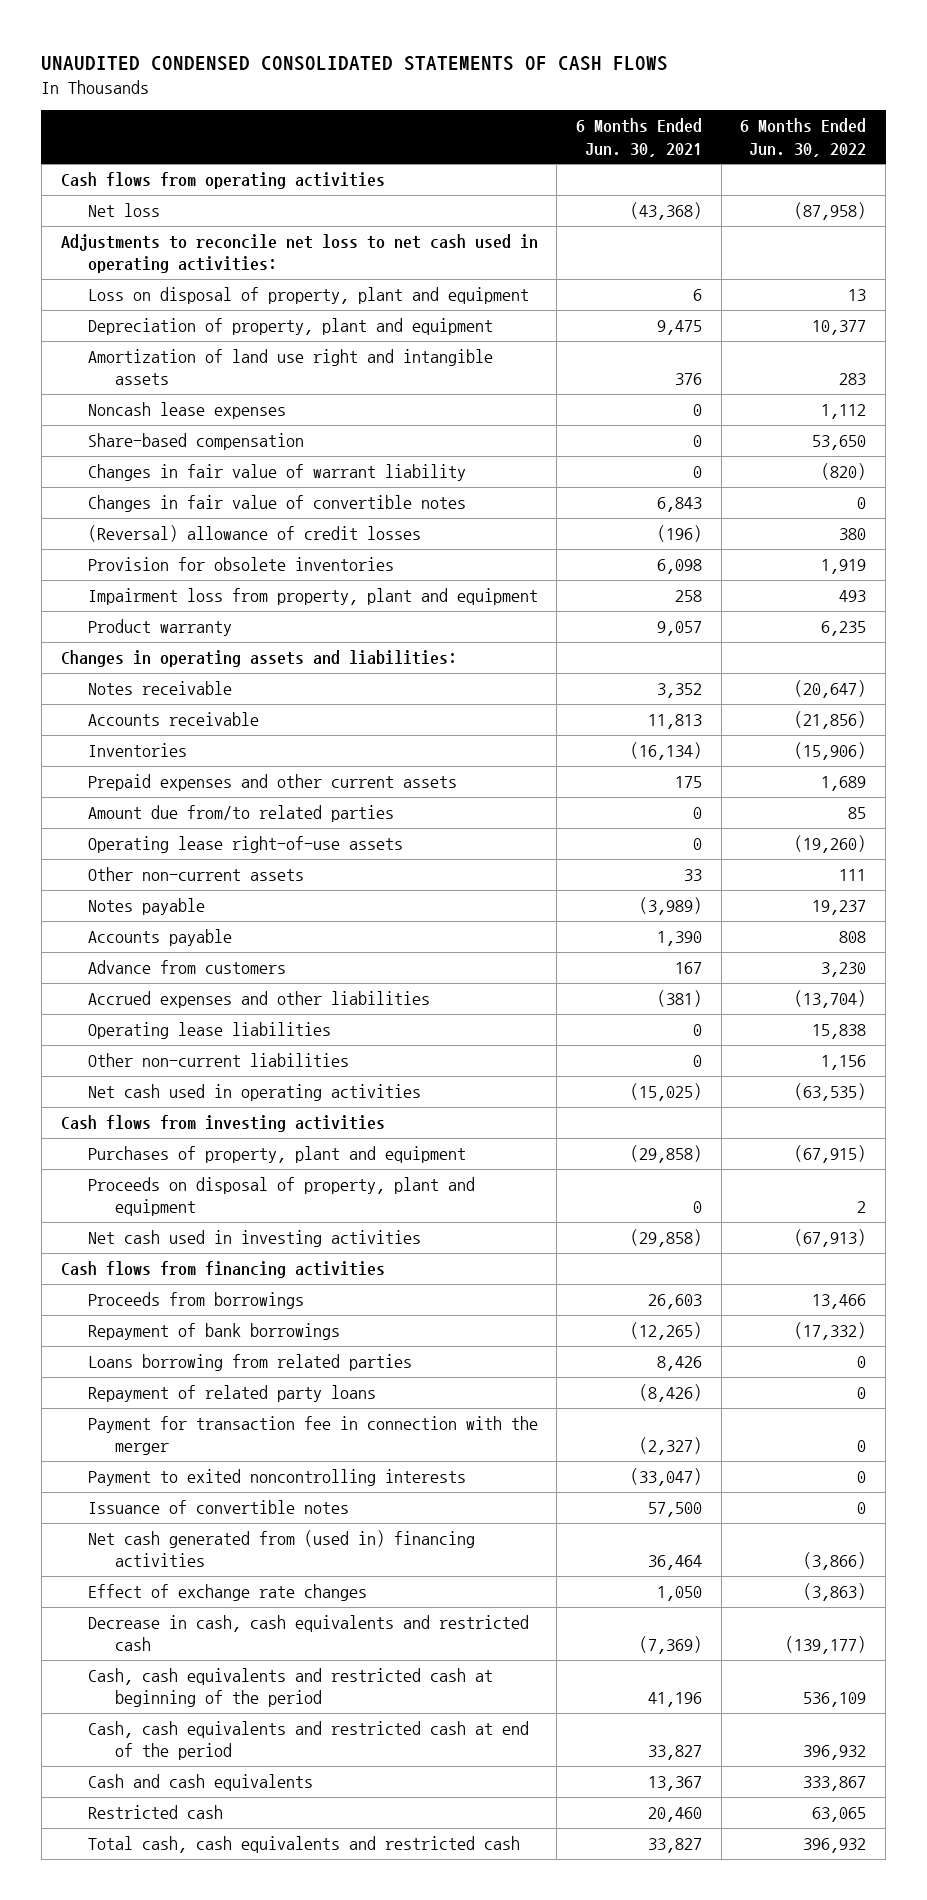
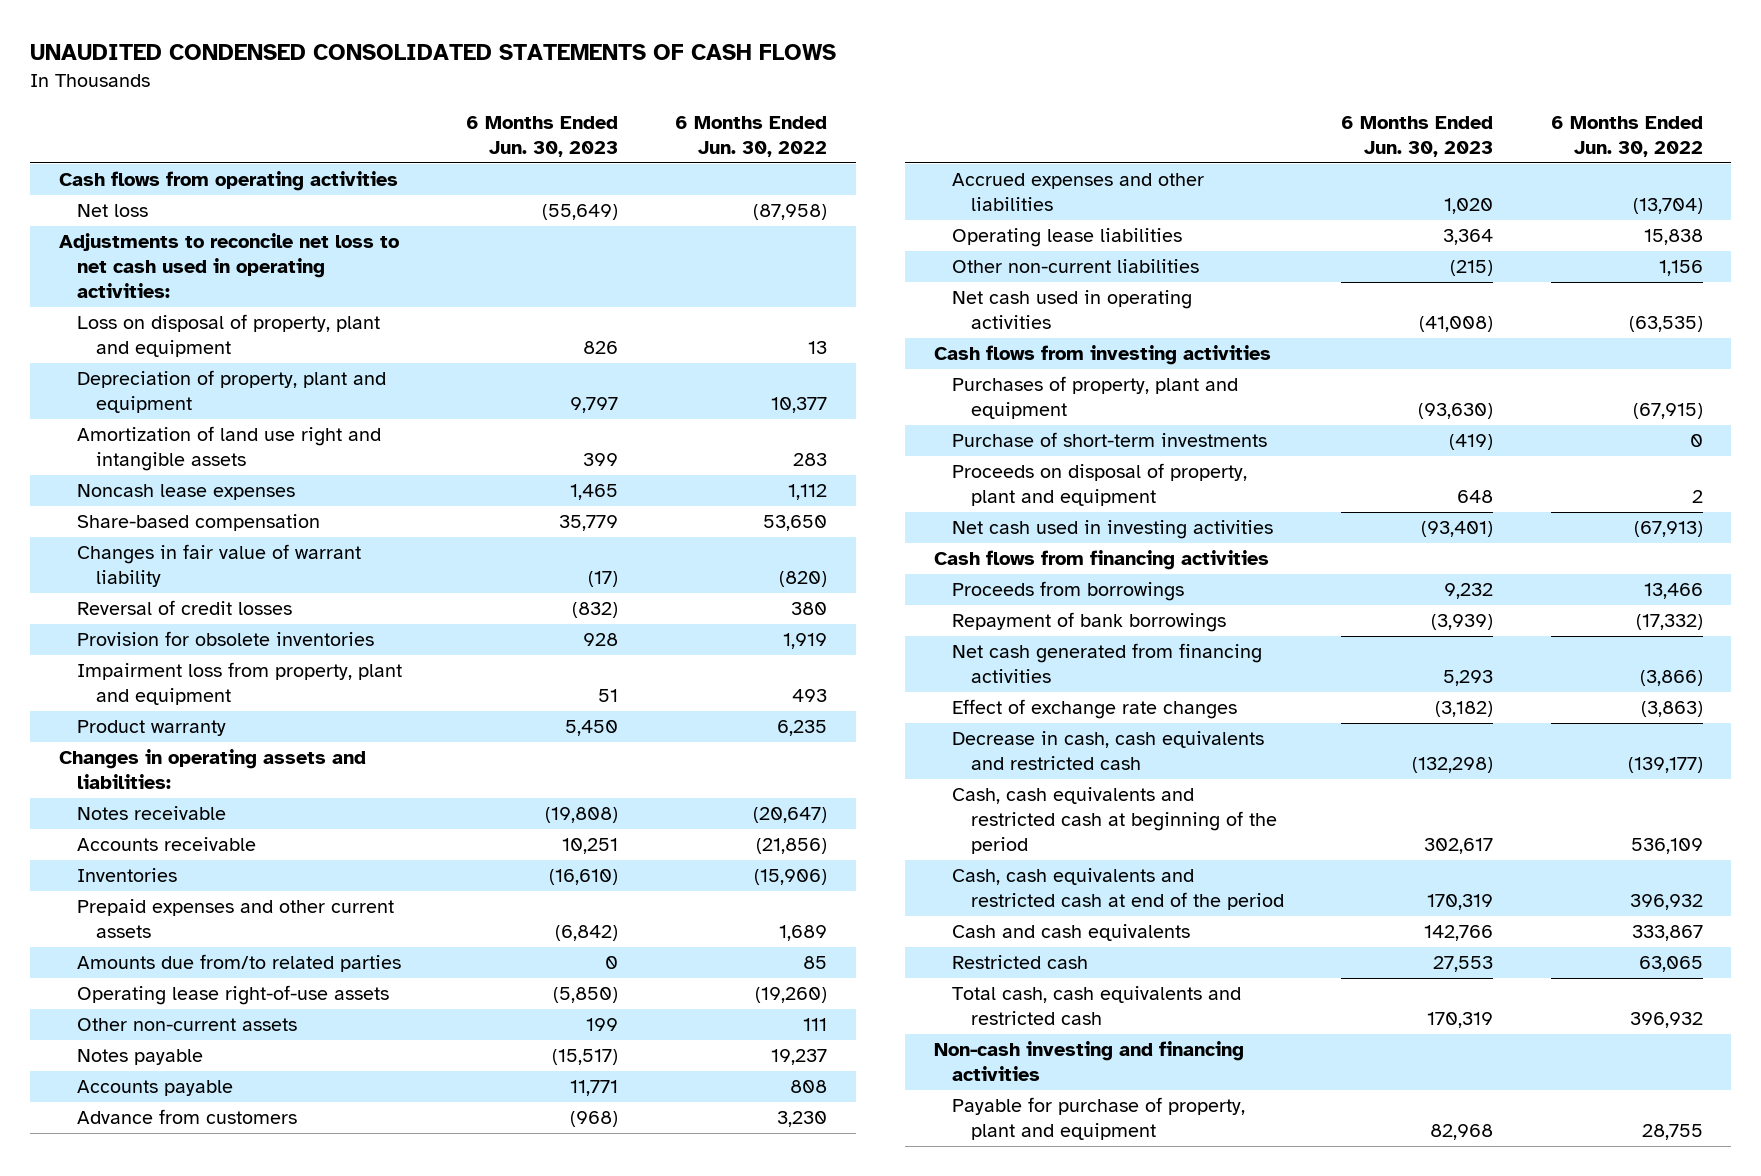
[576,118,703,157] 6 Months Ended Jun. 30, 2021 -> none
none -> [466,115,619,157] 6 Months Ended Jun. 30, 2023
[87,495,466,513] Changes in fair value of convertible notes -> none
[87,525,421,543] (Reversal) allowance of credit losses -> [77,600,293,616] Reversal of credit losses
[87,805,394,823] Amount due from/to related parties -> [77,954,402,973] Amounts due from/to related parties
none -> [952,432,1268,448] Purchase of short-term investments
[87,1354,412,1372] Loans borrowing from related parties -> none
[87,1385,376,1403] Repayment of related party loans -> none
[87,1416,538,1456] Payment for transaction fee in connection with the merger -> none
[87,1469,466,1487] Payment to exited noncontrolling interests -> none
[87,1500,349,1515] Issuance of convertible notes -> none
[87,1530,475,1568] Net cash generated from (used in) financing activities -> [952,643,1263,684] Net cash generated from financing activities
none -> [933,1041,1244,1082] Non-cash investing and financing activities
none -> [952,1097,1246,1141] Payable for purchase of property, plant and equipment

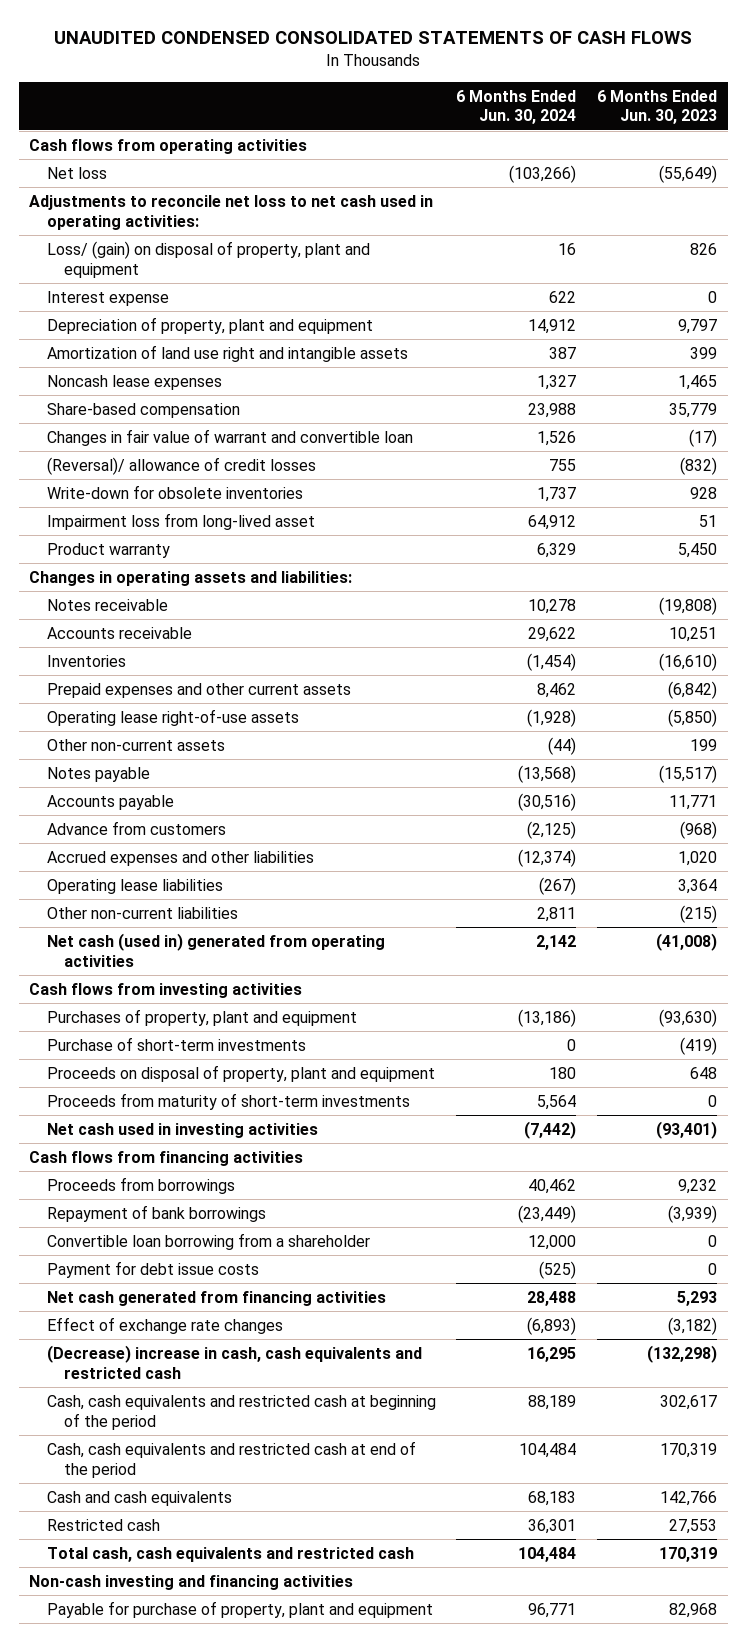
[675,115,828,157] 6 Months Ended Jun. 30, 2022 -> none
none -> [456,89,577,125] 6 Months Ended Jun. 30, 2024
[77,314,381,358] Loss on disposal of property, plant and equipment -> [46,240,370,278] Loss/ (gain) on disposal of property, plant and equipment
none -> [46,290,169,306] Interest expense
[77,662,403,706] Impairment loss from property, plant and equipment -> none
[77,544,362,588] Changes in fair value of warrant liability -> [46,428,413,446] Changes in fair value of warrant and convertible loan
[77,600,293,616] Reversal of credit losses -> [46,456,316,475] (Reversal)/ allowance of credit losses
[77,631,375,647] Provision for obsolete inventories -> [46,484,303,499] Write-down for obsolete inventories
none -> [46,512,315,530] Impairment loss from long-lived asset
[77,954,402,973] Amounts due from/to related parties -> none
[952,290,1193,330] Net cash used in operating activities -> [46,932,385,967] Net cash (used in) generated from operating activities
none -> [46,1092,410,1110] Proceeds from maturity of short-term investments
none -> [46,1232,370,1250] Convertible loan borrowing from a shareholder
none -> [46,1260,259,1278] Payment for debt issue costs
[952,731,1265,771] Decrease in cash, cash equivalents and restricted cash -> [46,1344,422,1379] (Decrease) increase in cash, cash equivalents and restricted cash

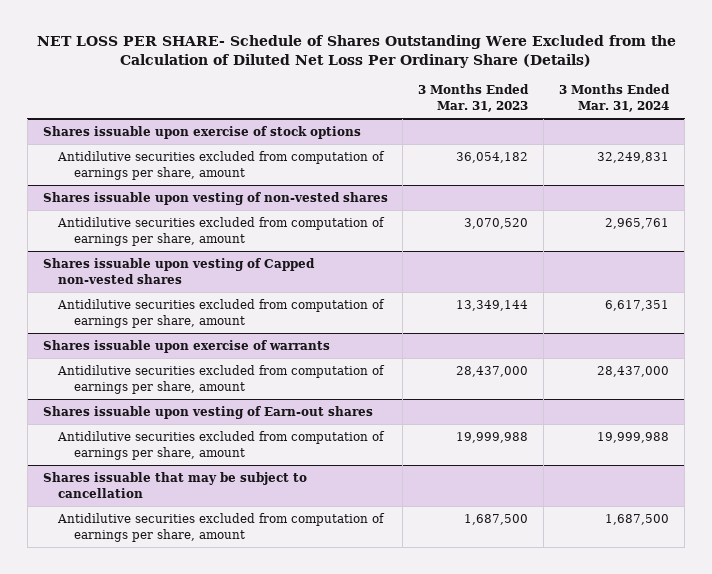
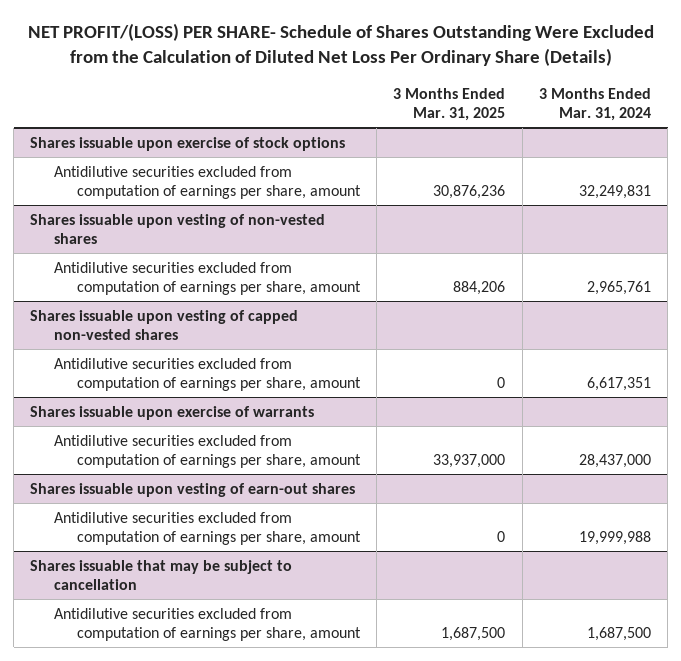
[36,35,676,69] NET LOSS PER SHARE- Schedule of Shares Outstanding Were Excluded from the Calculation of Diluted Net Loss Per Ordinary Share (Details) -> [27,23,654,67] NET PROFIT/(LOSS) PER SHARE- Schedule of Shares Outstanding Were Excluded from the Calculation of Diluted Net Loss Per Ordinary Share (Details)
[418,84,530,113] 3 Months Ended Mar. 31, 2023 -> none
none -> [393,87,506,121] 3 Months Ended Mar. 31, 2025
[42,258,315,284] Shares issuable upon vesting of Capped non-vested shares -> [30,309,299,340] Shares issuable upon vesting of capped non-vested shares
[42,406,373,420] Shares issuable upon vesting of Earn-out shares -> [30,482,356,497] Shares issuable upon vesting of earn-out shares

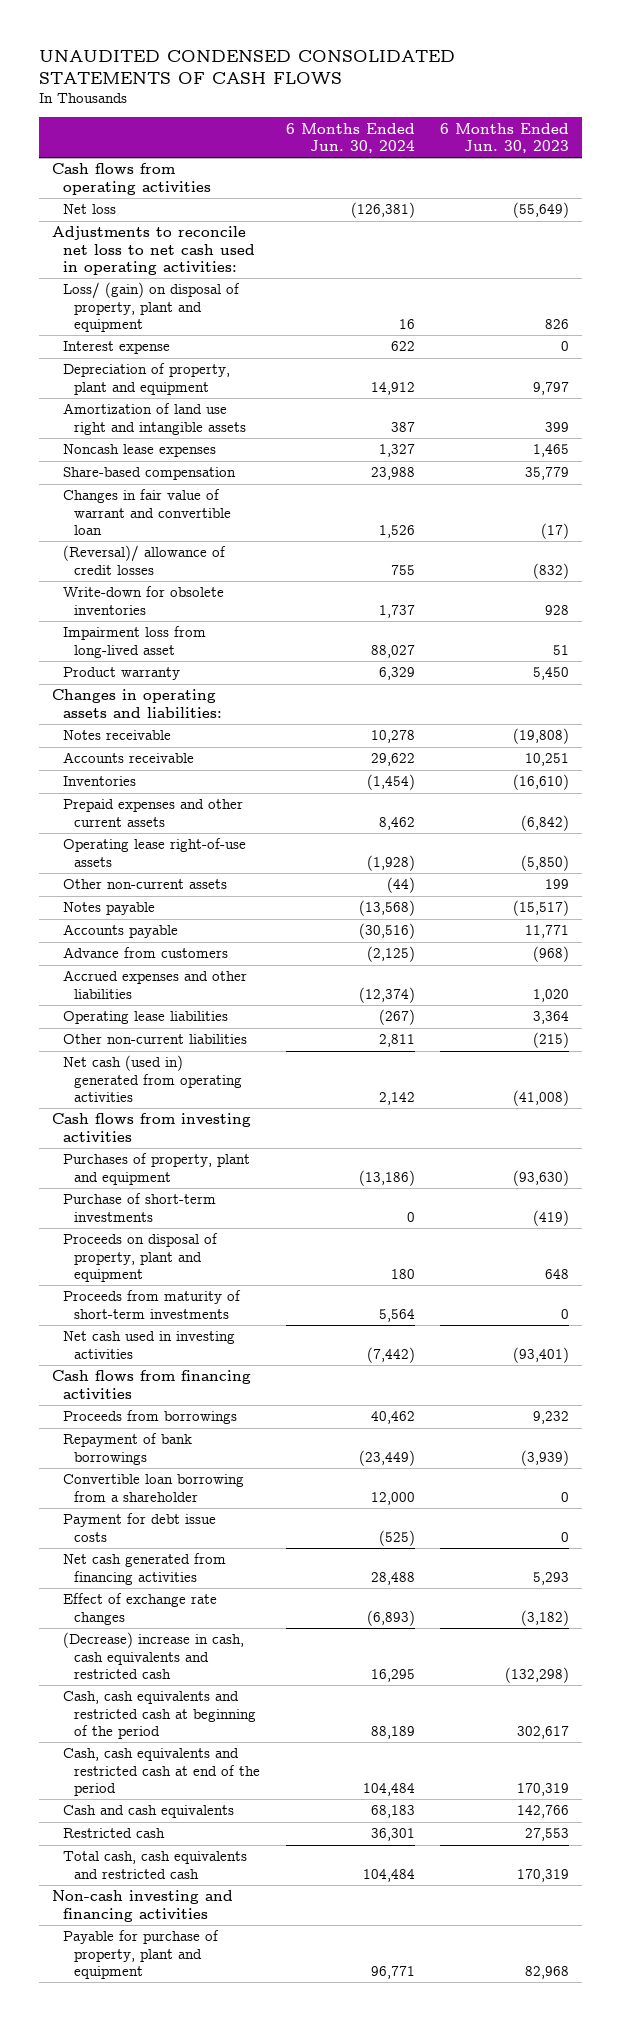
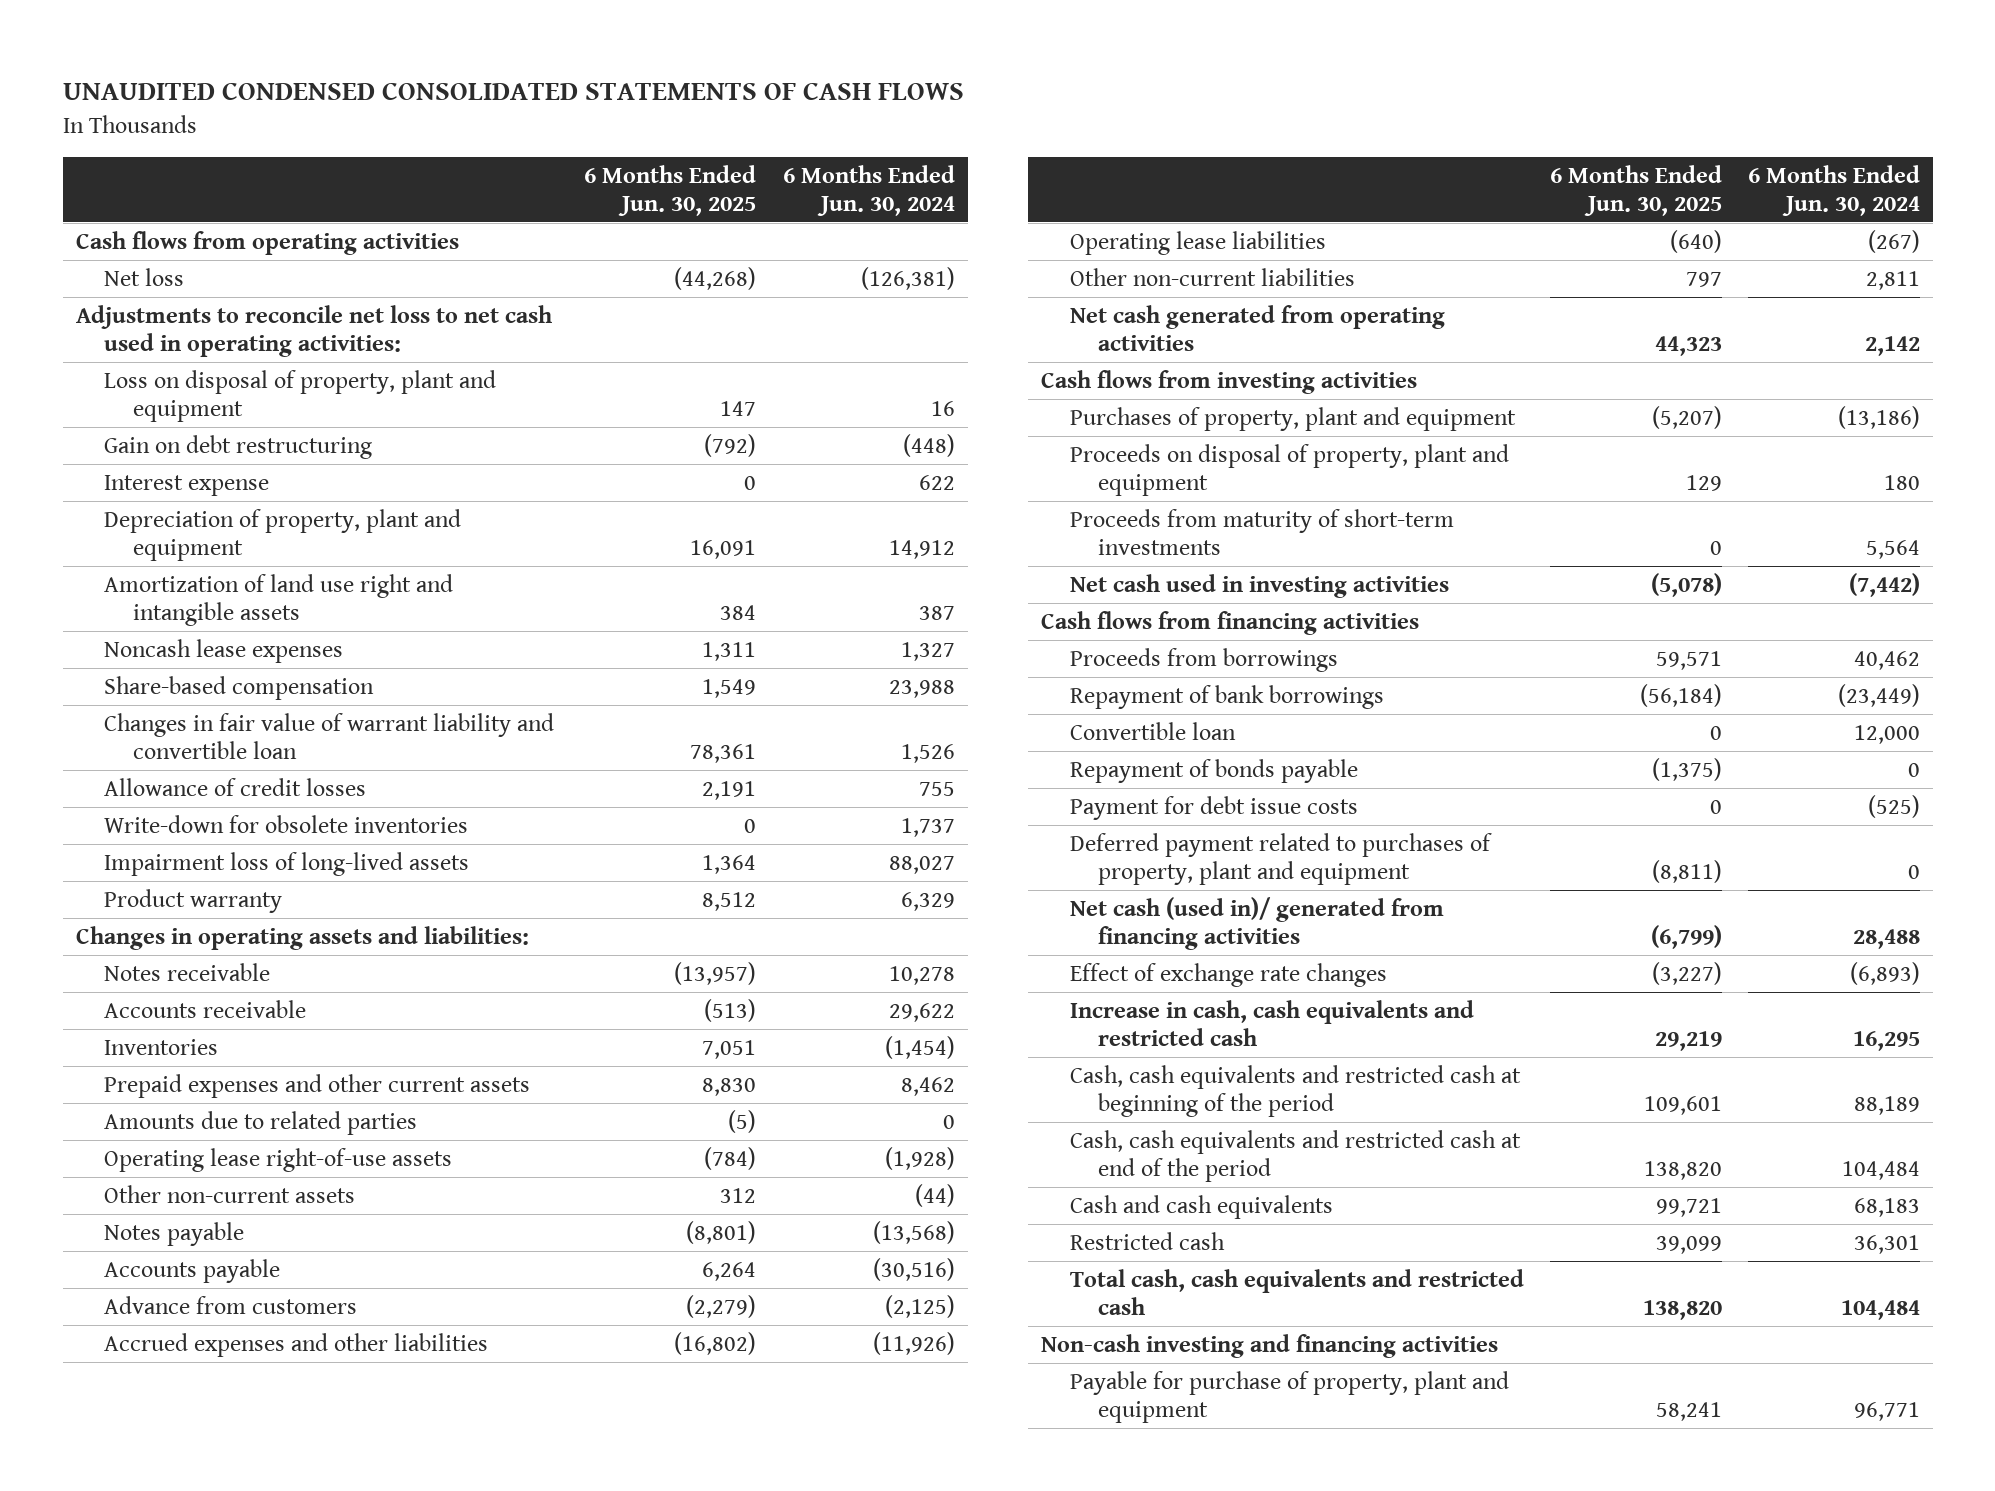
[440,122,570,153] 6 Months Ended Jun. 30, 2023 -> none
none -> [584,164,757,216] 6 Months Ended Jun. 30, 2025
[63,282,241,333] Loss/ (gain) on disposal of property, plant and equipment -> [104,370,497,422] Loss on disposal of property, plant and equipment
none -> [104,435,373,460] Gain on debt restructuring
[63,489,232,536] Changes in fair value of warrant and convertible loan -> [104,713,555,759] Changes in fair value of warrant liability and convertible loan
[63,545,227,575] (Reversal)/ allowance of credit losses -> [104,778,367,797] Allowance of credit losses
[63,626,207,658] Impairment loss from long-lived asset -> [104,852,470,877] Impairment loss of long-lived assets
none -> [104,1111,418,1136] Amounts due to related parties
[358,986,415,1003] (12,374) -> [872,1332,955,1356] (11,926)
[63,1055,243,1103] Net cash (used in) generated from operating activities -> [1069,305,1445,351] Net cash generated from operating activities
[63,1193,217,1222] Purchase of short-term investments -> none
[63,1474,245,1502] Convertible loan borrowing from a shareholder -> [1069,722,1236,741] Convertible loan
none -> [1069,759,1358,784] Repayment of bonds payable
none -> [1069,833,1492,885] Deferred payment related to purchases of property, plant and equipment
[63,1553,227,1585] Net cash generated from financing activities -> [1069,897,1444,950] Net cash (used in)/ generated from financing activities
[63,1632,245,1680] (Decrease) increase in cash, cash equivalents and restricted cash -> [1069,1000,1474,1046] Increase in cash, cash equivalents and restricted cash

